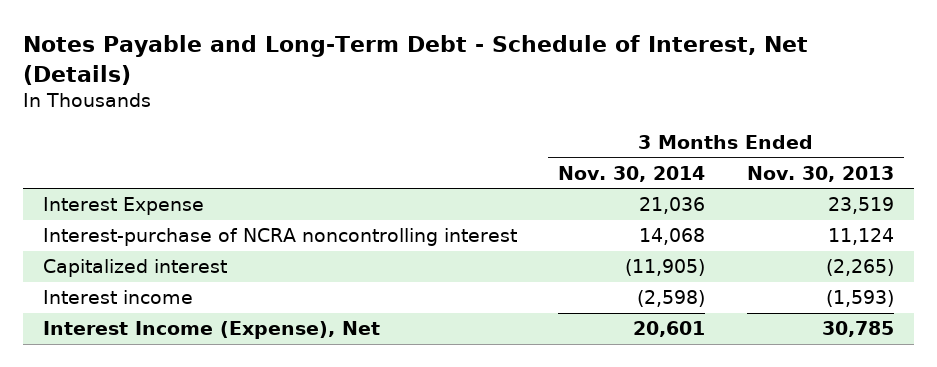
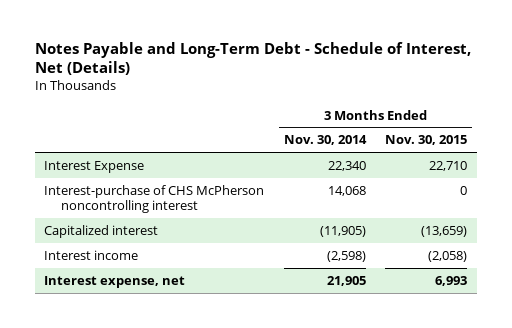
[746,165,894,182] Nov. 30, 2013 -> none
none -> [385,135,468,146] Nov. 30, 2015
[639,197,706,215] 21,036 -> [327,160,366,171] 22,340
[43,228,518,247] Interest-purchase of NCRA noncontrolling interest -> [44,184,265,213] Interest-purchase of CHS McPherson noncontrolling interest
[43,321,381,340] Interest Income (Expense), Net -> [44,275,186,288] Interest expense, net
[633,321,706,338] 20,601 -> [326,275,366,286] 21,905

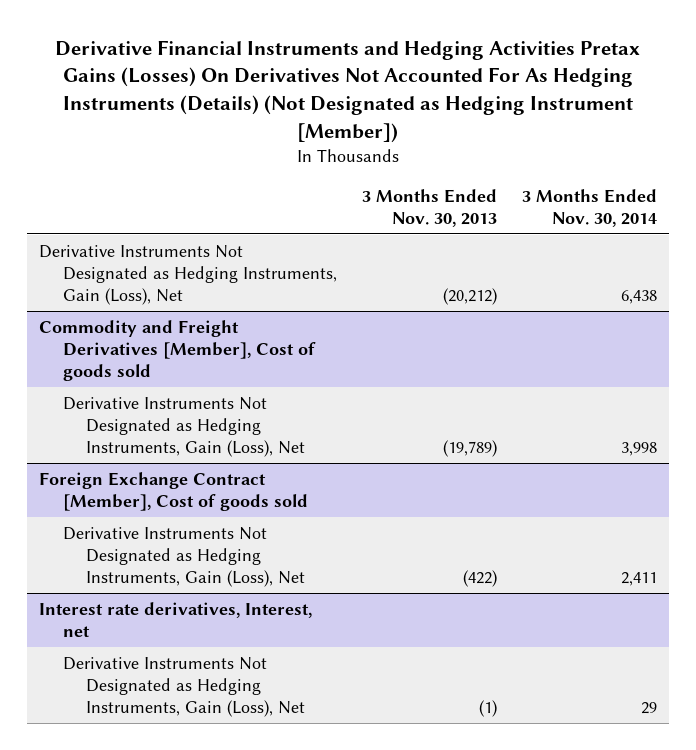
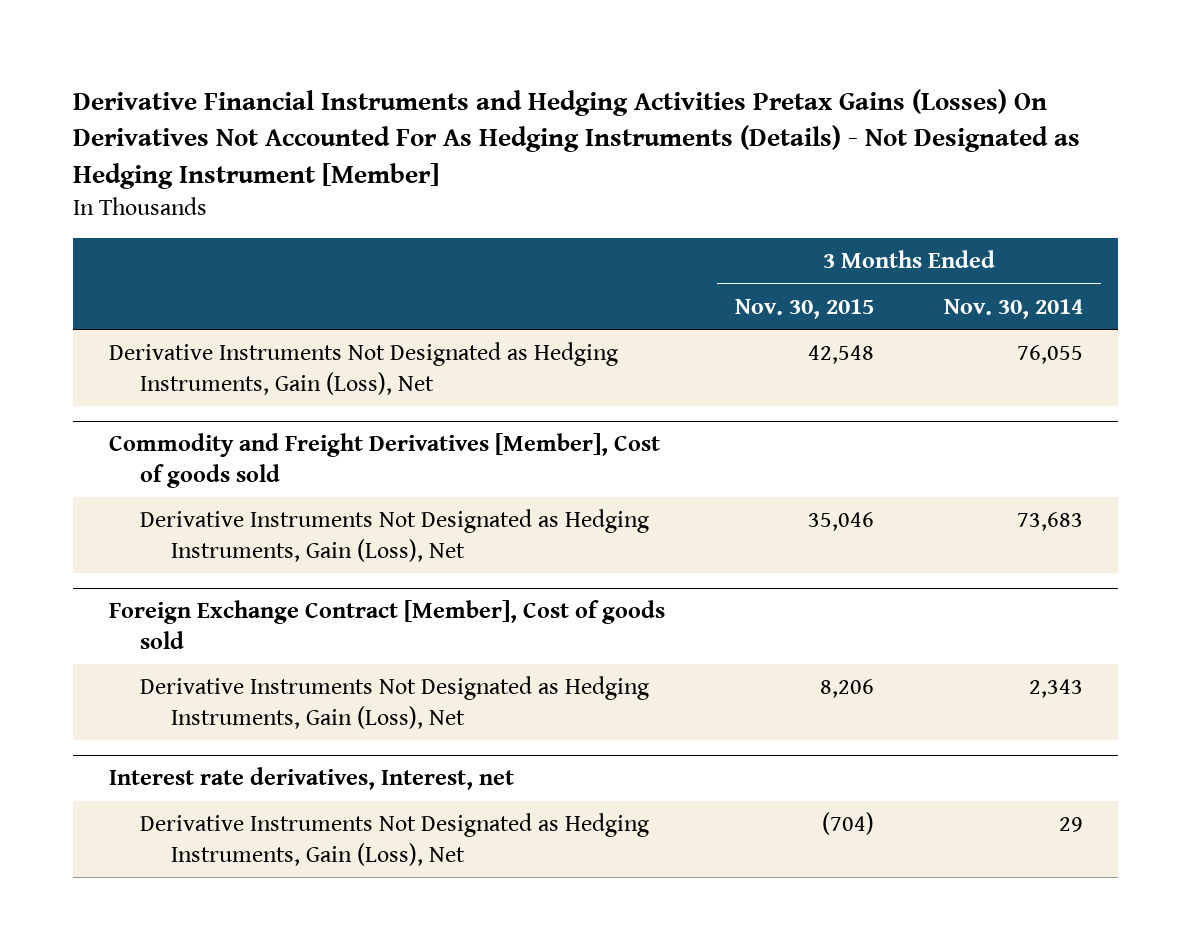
[55,39,641,143] Derivative Financial Instruments and Hedging Activities Pretax Gains (Losses) On Derivatives Not Accounted For As Hedging Instruments (Details) (Not Designated as Hedging Instrument [Member]) -> [73,88,1081,189] Derivative Financial Instruments and Hedging Activities Pretax Gains (Losses) On Derivatives Not Accounted For As Hedging Instruments (Details) - Not Designated as Hedging Instrument [Member]
[361,188,497,227] 3 Months Ended Nov. 30, 2013 -> none
none -> [734,298,874,319] Nov. 30, 2015
[620,289,657,304] 6,438 -> [1017,345,1084,365] 76,055
[620,441,657,456] 3,998 -> [1017,512,1084,532] 73,683
[620,571,657,586] 2,411 -> [1029,679,1084,699] 2,343

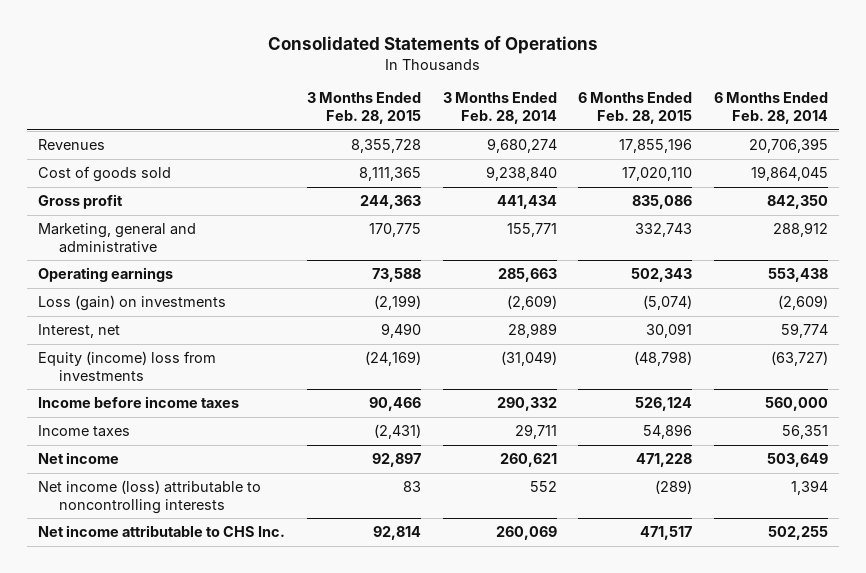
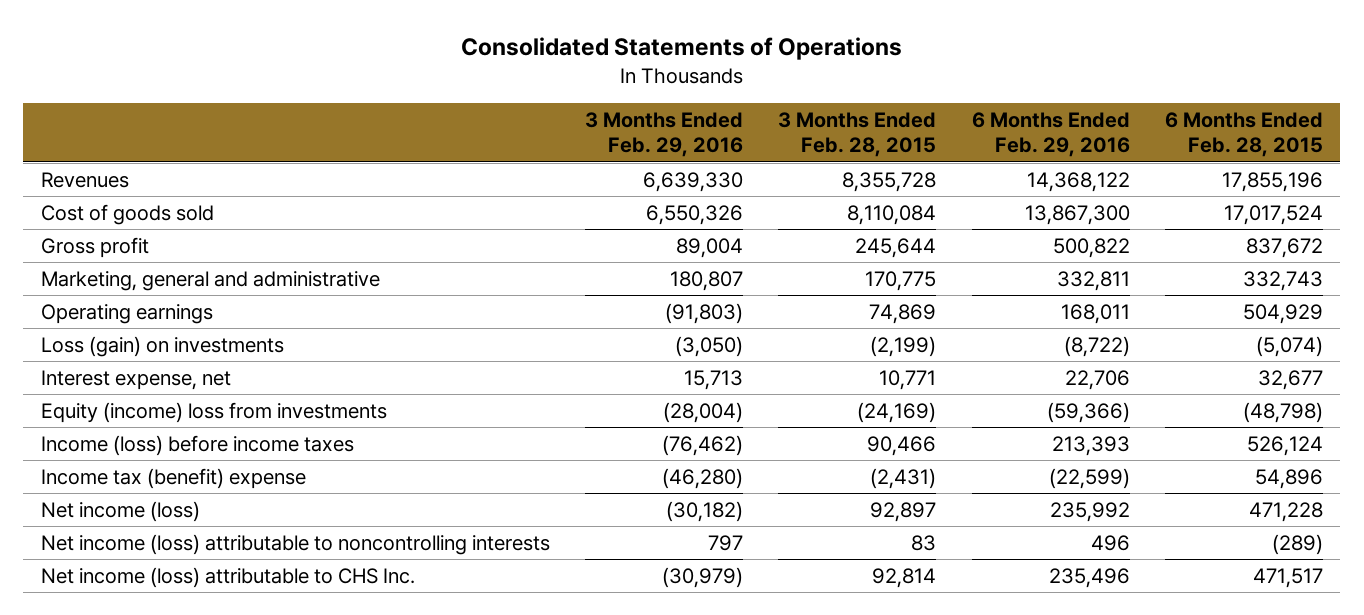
[442,92,557,125] 3 Months Ended Feb. 28, 2014 -> none
[714,92,829,125] 6 Months Ended Feb. 28, 2014 -> none
none -> [585,111,744,158] 3 Months Ended Feb. 29, 2016
none -> [971,111,1130,158] 6 Months Ended Feb. 29, 2016
[358,167,421,182] 8,111,365 -> [847,204,937,225] 8,110,084
[622,167,693,182] 17,020,110 -> [1223,204,1323,225] 17,017,524
[359,195,421,210] 244,363 -> [855,237,937,258] 245,644
[632,195,693,210] 835,086 -> [1245,237,1323,258] 837,672
[371,268,421,283] 73,588 -> [869,303,937,324] 74,869
[631,268,693,283] 502,343 -> [1242,303,1323,324] 504,929
[38,324,121,339] Interest, net -> [41,369,232,390] Interest expense, net
[380,323,421,339] 9,490 -> [879,369,937,390] 10,771
[646,323,693,339] 30,091 -> [1257,369,1323,390] 32,677
[38,396,240,409] Income before income taxes -> [41,434,355,456] Income (loss) before income taxes
[38,425,131,438] Income taxes -> [41,467,307,489] Income tax (benefit) expense
[38,452,120,465] Net income -> [41,500,201,522] Net income (loss)
[38,525,286,538] Net income attributable to CHS Inc. -> [41,566,416,588] Net income (loss) attributable to CHS Inc.

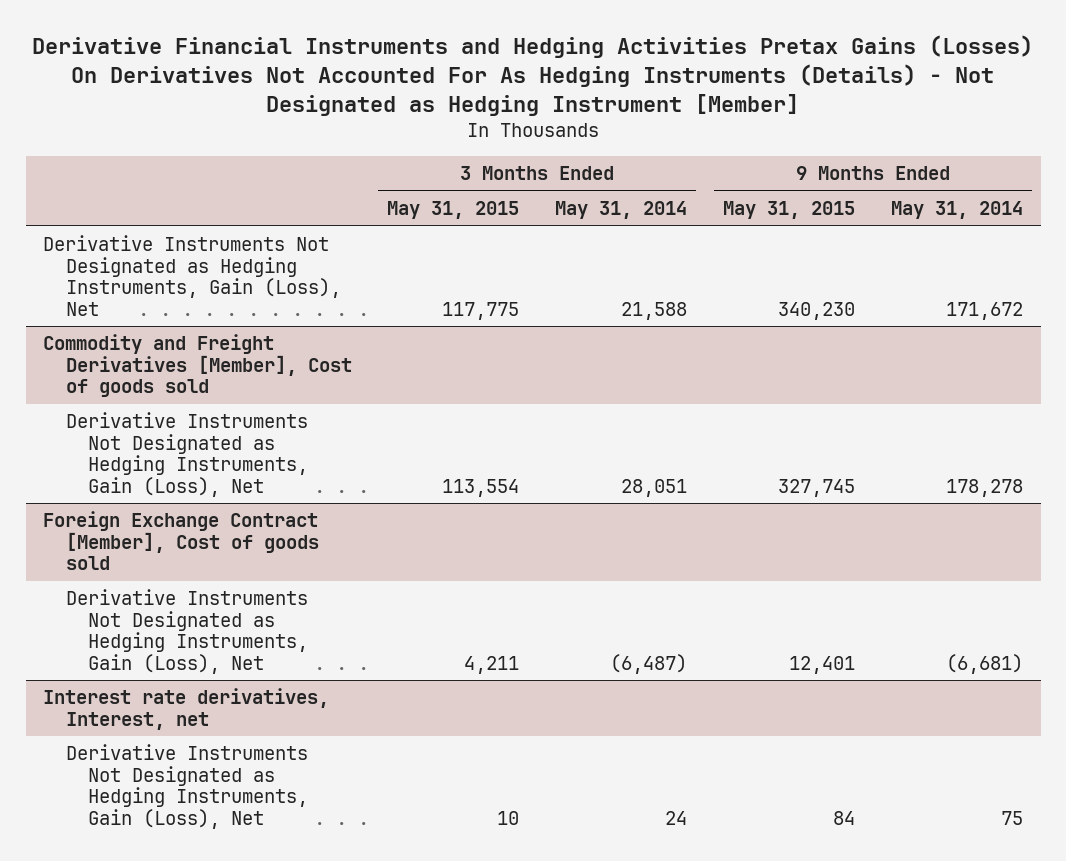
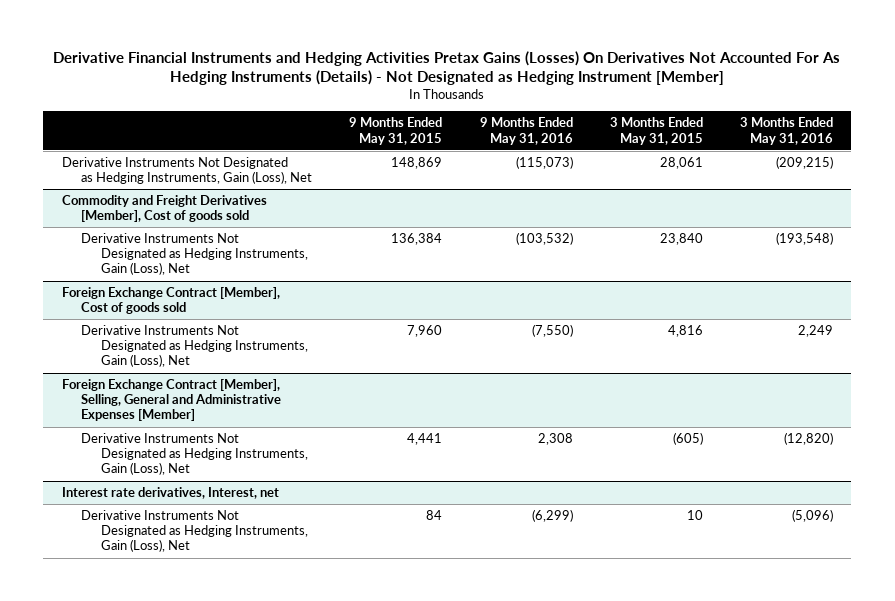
[555,201,688,220] May 31, 2014 -> none
[890,201,1023,220] May 31, 2014 -> none
none -> [479,117,573,145] 9 Months Ended May 31, 2016
none -> [739,117,833,145] 3 Months Ended May 31, 2016
[442,301,520,320] 117,775 -> [659,157,703,170] 28,061
[777,301,855,320] 340,230 -> [391,157,443,170] 148,869
[442,478,520,497] 113,554 -> [659,233,703,246] 23,840
[777,478,855,497] 327,745 -> [391,233,443,246] 136,384
[464,655,520,674] 4,211 -> [667,325,703,338] 4,816
[788,655,855,674] 12,401 -> [407,325,443,338] 7,960
none -> [62,379,282,422] Foreign Exchange Contract [Member], Selling, General and Administrative Expenses [Member]
none -> [81,433,308,476] Derivative Instruments Not Designated as Hedging Instruments, Gain (Loss), Net

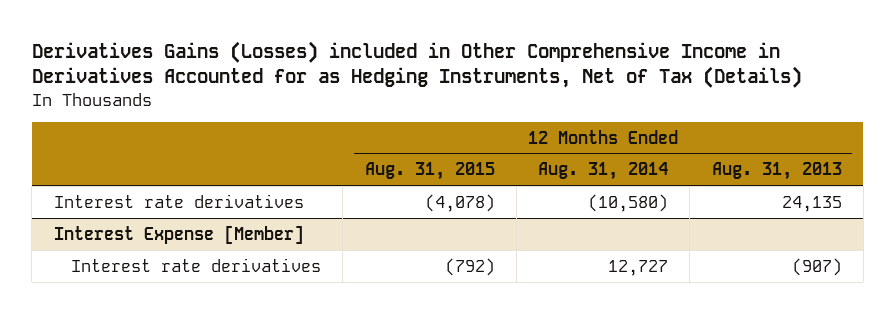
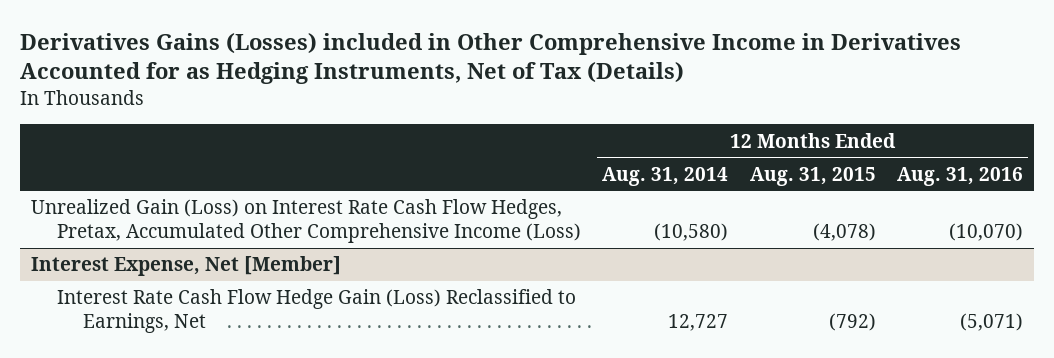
[711,162,842,181] Aug. 31, 2013 -> none
none -> [897,166,1024,186] Aug. 31, 2016
[53,193,304,208] Interest rate derivatives -> [30,199,581,244] Unrealized Gain (Loss) on Interest Rate Cash Flow Hedges, Pretax, Accumulated Other Comprehensive Income (Loss)
[53,224,304,244] Interest Expense [Member] -> [30,256,341,277] Interest Expense, Net [Member]
[71,257,322,272] Interest rate derivatives -> [56,289,576,334] Interest Rate Cash Flow Hedge Gain (Loss) Reclassified to Earnings, Net

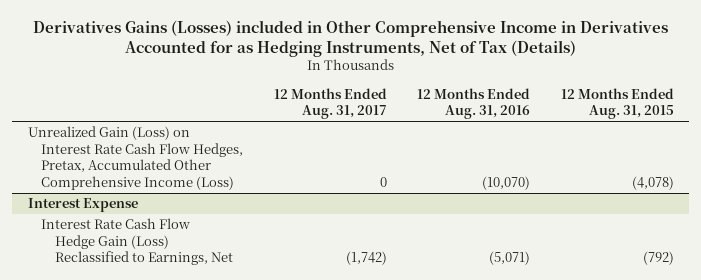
[602,166,729,186] Aug. 31, 2014 -> none
none -> [273,87,387,120] 12 Months Ended Aug. 31, 2017
[30,256,341,277] Interest Expense, Net [Member] -> [27,198,138,213] Interest Expense

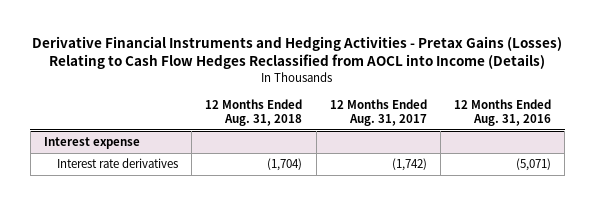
[32,19,668,57] Derivatives Gains (Losses) included in Other Comprehensive Income in Derivatives Accounted for as Hedging Instruments, Net of Tax (Details) -> [32,36,563,70] Derivative Financial Instruments and Hedging Activities - Pretax Gains (Losses) Relating to Cash Flow Hedges Reclassified from AOCL into Income (Details)
[560,87,674,120] 12 Months Ended Aug. 31, 2015 -> none
none -> [205,98,303,127] 12 Months Ended Aug. 31, 2018
[27,126,244,190] Unrealized Gain (Loss) on Interest Rate Cash Flow Hedges, Pretax, Accumulated Other Comprehensive Income (Loss) -> none
[27,198,138,213] Interest Expense -> [43,137,140,150] Interest expense
[41,218,233,266] Interest Rate Cash Flow Hedge Gain (Loss) Reclassified to Earnings, Net -> [57,158,179,169] Interest rate derivatives

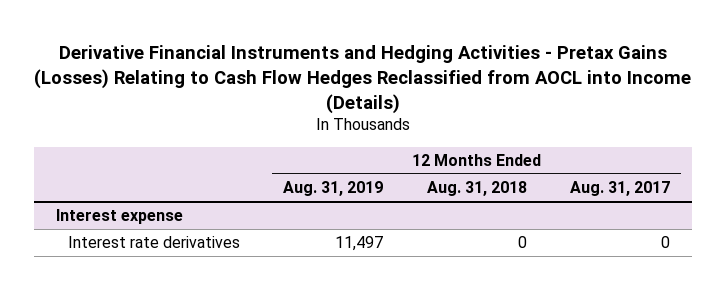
[454,98,552,127] 12 Months Ended Aug. 31, 2016 -> none
none -> [283,181,384,197] Aug. 31, 2019
[267,158,303,172] (1,704) -> [517,236,527,249] 0
[391,158,427,172] (1,742) -> [661,236,671,249] 0

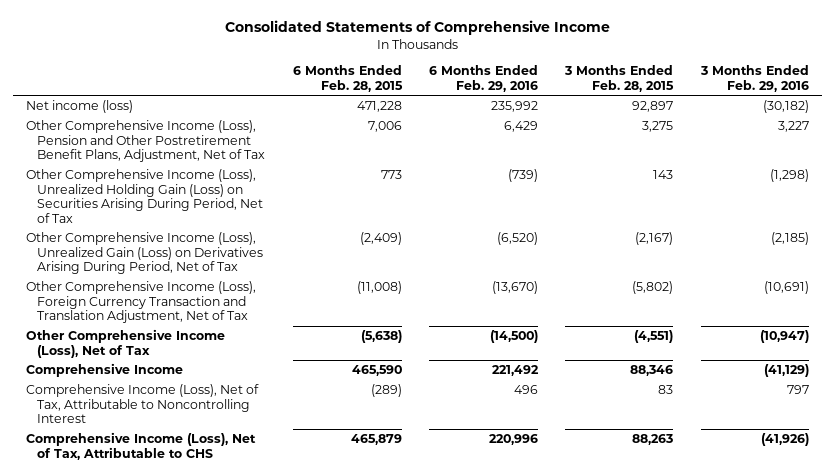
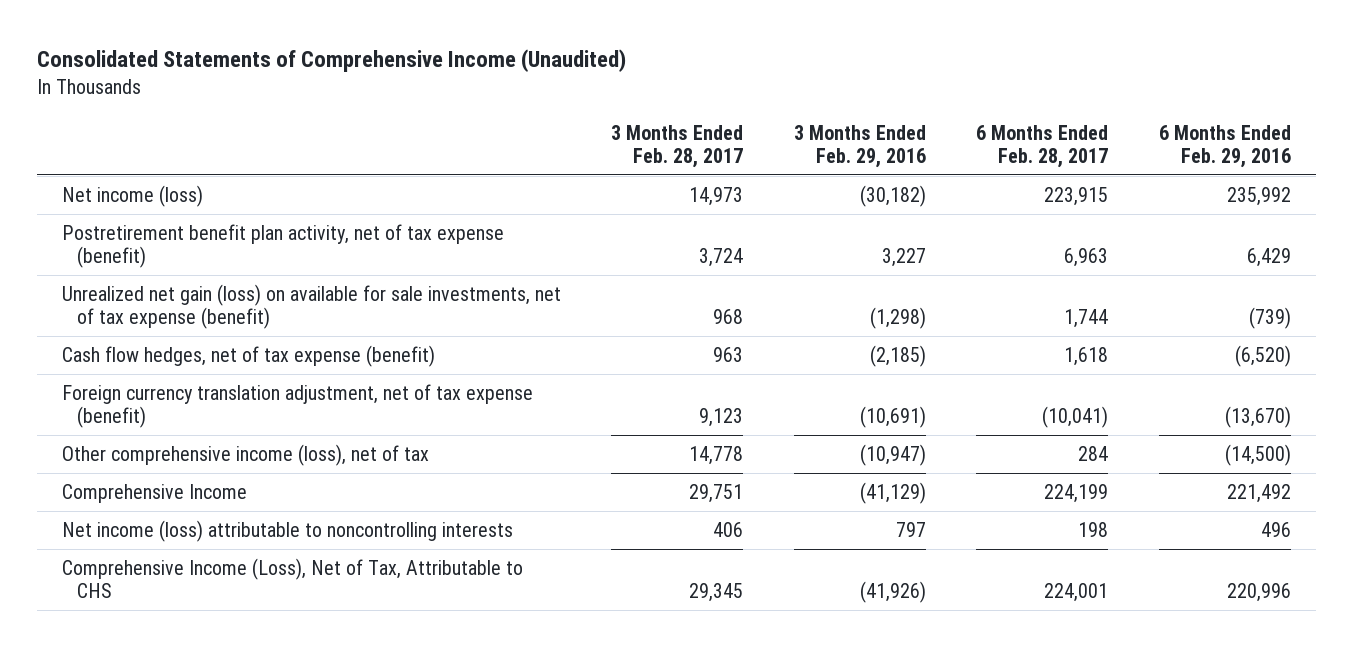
[224,19,610,35] Consolidated Statements of Comprehensive Income -> [36,49,626,73] Consolidated Statements of Comprehensive Income (Unaudited)
[292,65,403,92] 6 Months Ended Feb. 28, 2015 -> none
[564,65,675,92] 3 Months Ended Feb. 28, 2015 -> none
none -> [611,124,744,168] 3 Months Ended Feb. 28, 2017
none -> [976,124,1109,168] 6 Months Ended Feb. 28, 2017
[26,120,266,163] Other Comprehensive Income (Loss), Pension and Other Postretirement Benefit Plans, Adjustment, Net of Tax -> [61,223,504,268] Postretirement benefit plan activity, net of tax expense (benefit)
[26,169,264,223] Other Comprehensive Income (Loss), Unrealized Holding Gain (Loss) on Securities Arising During Period, Net of Tax -> [61,283,561,329] Unrealized net gain (loss) on available for sale investments, net of tax expense (benefit)
[26,232,264,275] Other Comprehensive Income (Loss), Unrealized Gain (Loss) on Derivatives Arising During Period, Net of Tax -> [61,344,435,367] Cash flow hedges, net of tax expense (benefit)
[26,281,257,324] Other Comprehensive Income (Loss), Foreign Currency Transaction and Translation Adjustment, Net of Tax -> [61,383,533,428] Foreign currency translation adjustment, net of tax expense (benefit)
[26,329,226,358] Other Comprehensive Income (Loss), Net of Tax -> [61,443,429,466] Other comprehensive income (loss), net of tax
[26,384,260,424] Comprehensive Income (Loss), Net of Tax, Attributable to Noncontrolling Interest -> [61,519,513,542] Net income (loss) attributable to noncontrolling interests

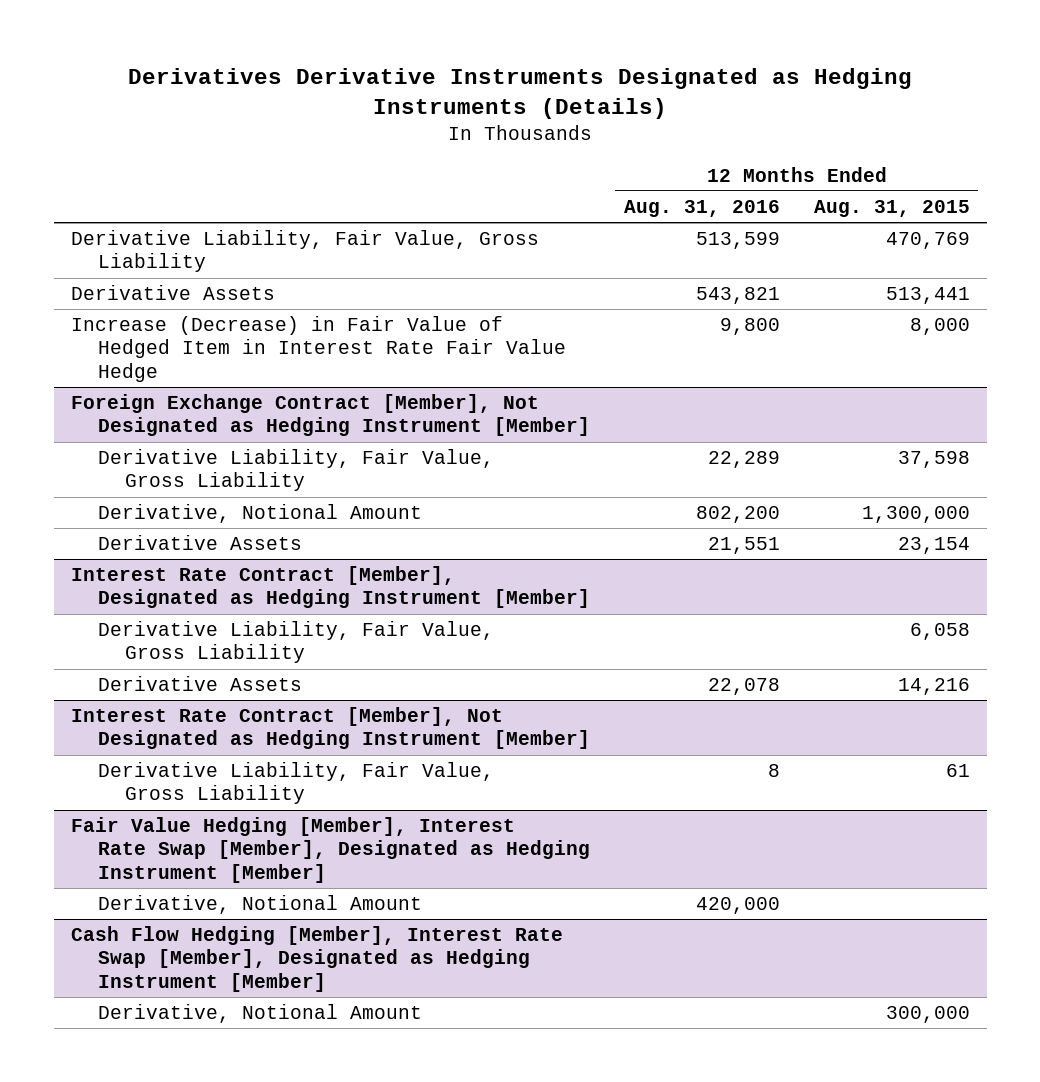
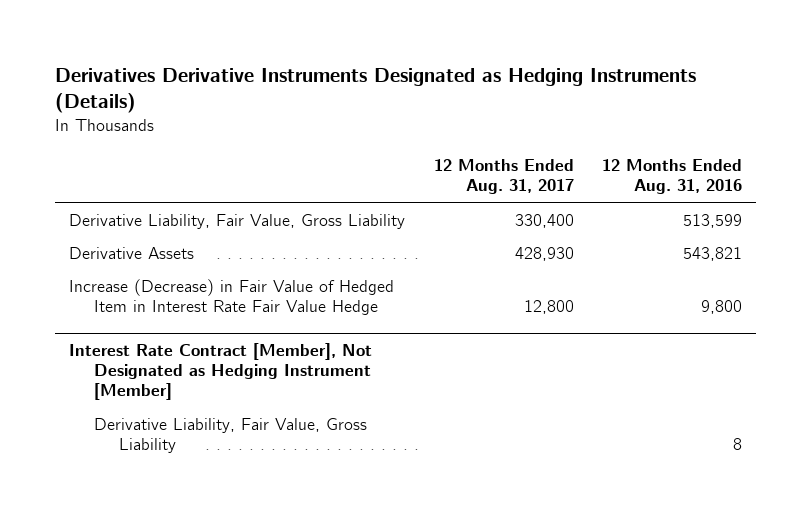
[813,200,970,218] Aug. 31, 2015 -> none
none -> [433,159,574,195] 12 Months Ended Aug. 31, 2017
[70,394,591,437] Foreign Exchange Contract [Member], Not Designated as Hedging Instrument [Member] -> none
[98,449,495,492] Derivative Liability, Fair Value, Gross Liability -> none
[98,504,423,524] Derivative, Notional Amount -> none
[98,535,303,551] Derivative Assets -> none
[70,566,591,609] Interest Rate Contract [Member], Designated as Hedging Instrument [Member] -> none
[98,621,495,664] Derivative Liability, Fair Value, Gross Liability -> none
[98,676,303,692] Derivative Assets -> none
[70,817,591,883] Fair Value Hedging [Member], Interest Rate Swap [Member], Designated as Hedging Instrument [Member] -> none
[98,895,423,915] Derivative, Notional Amount -> none
[70,926,563,992] Cash Flow Hedging [Member], Interest Rate Swap [Member], Designated as Hedging Instrument [Member] -> none
[98,1004,423,1024] Derivative, Notional Amount -> none

